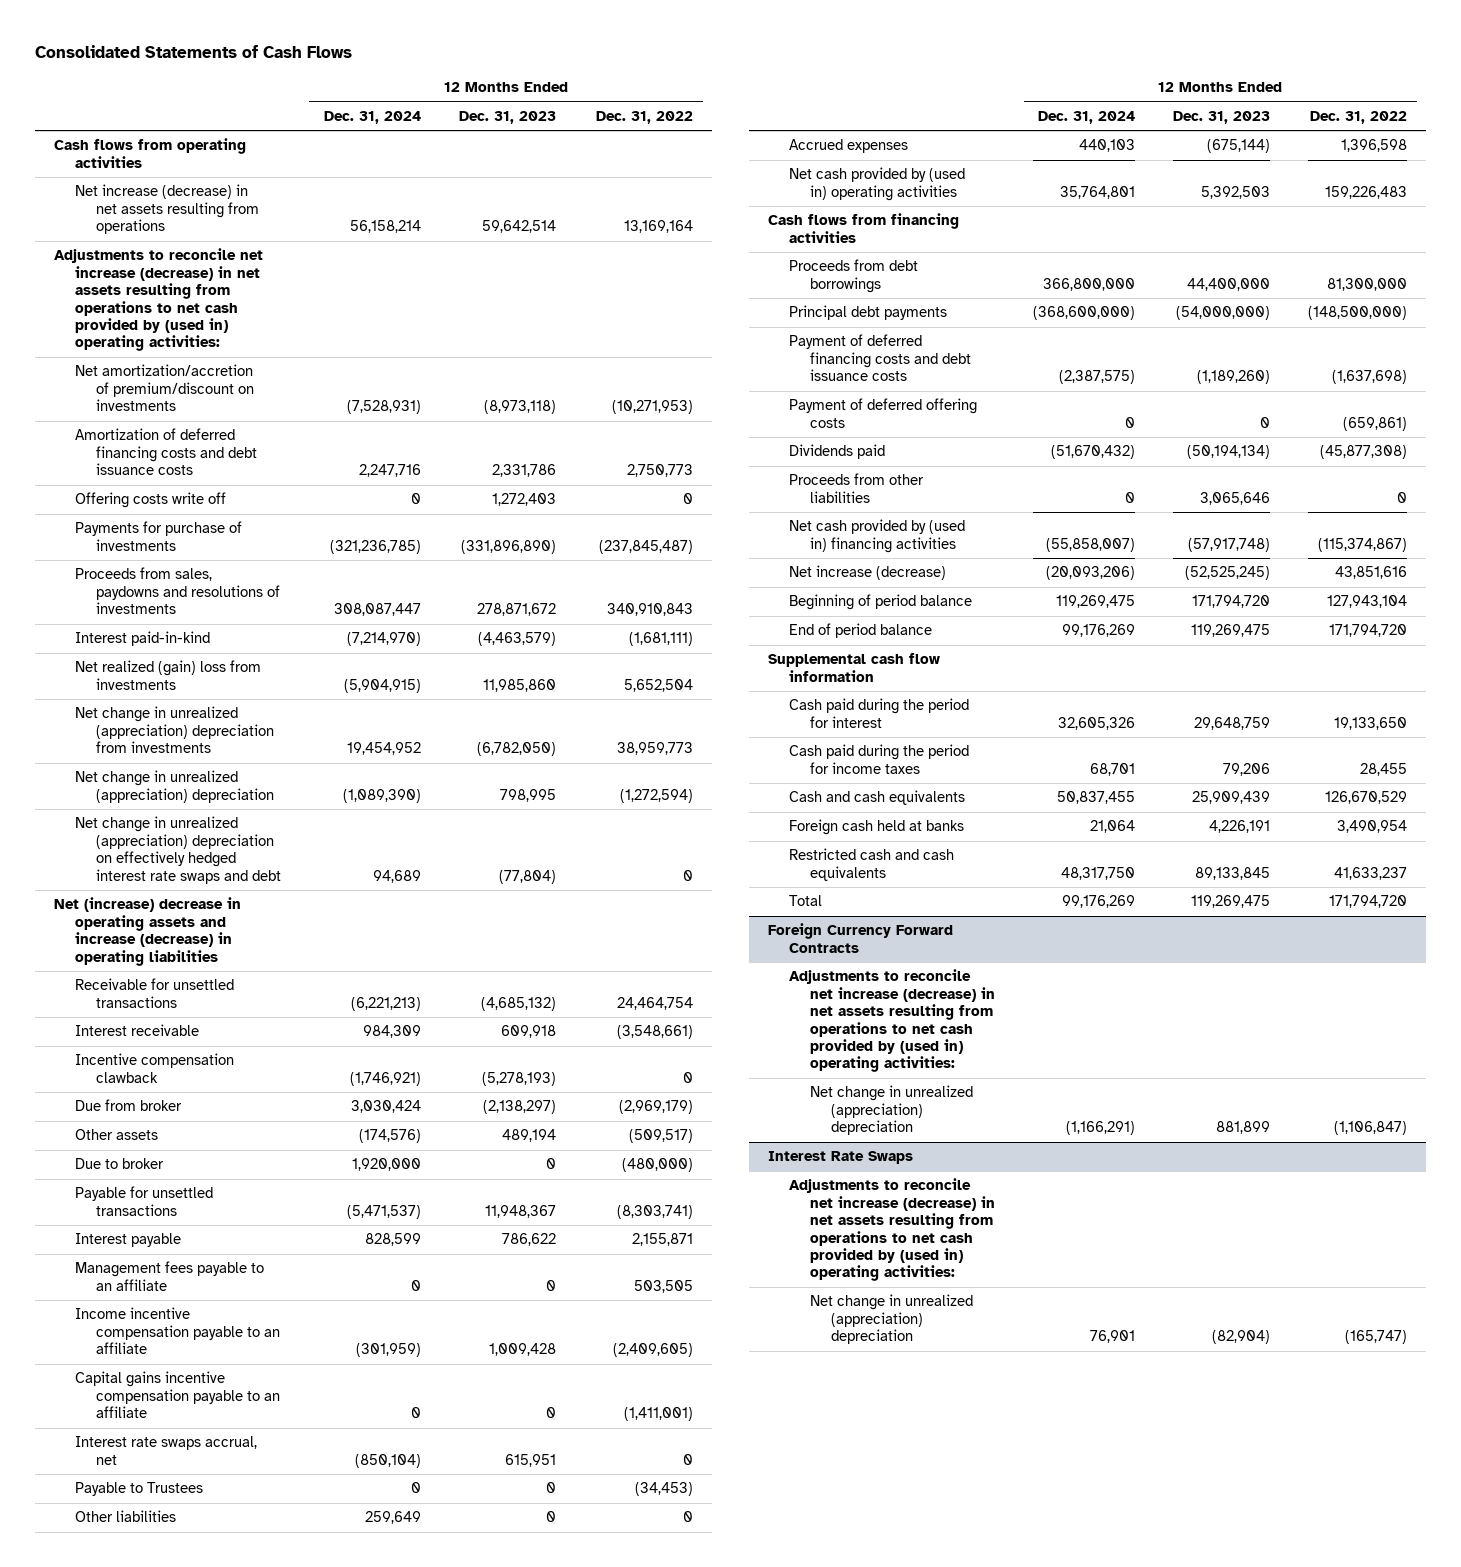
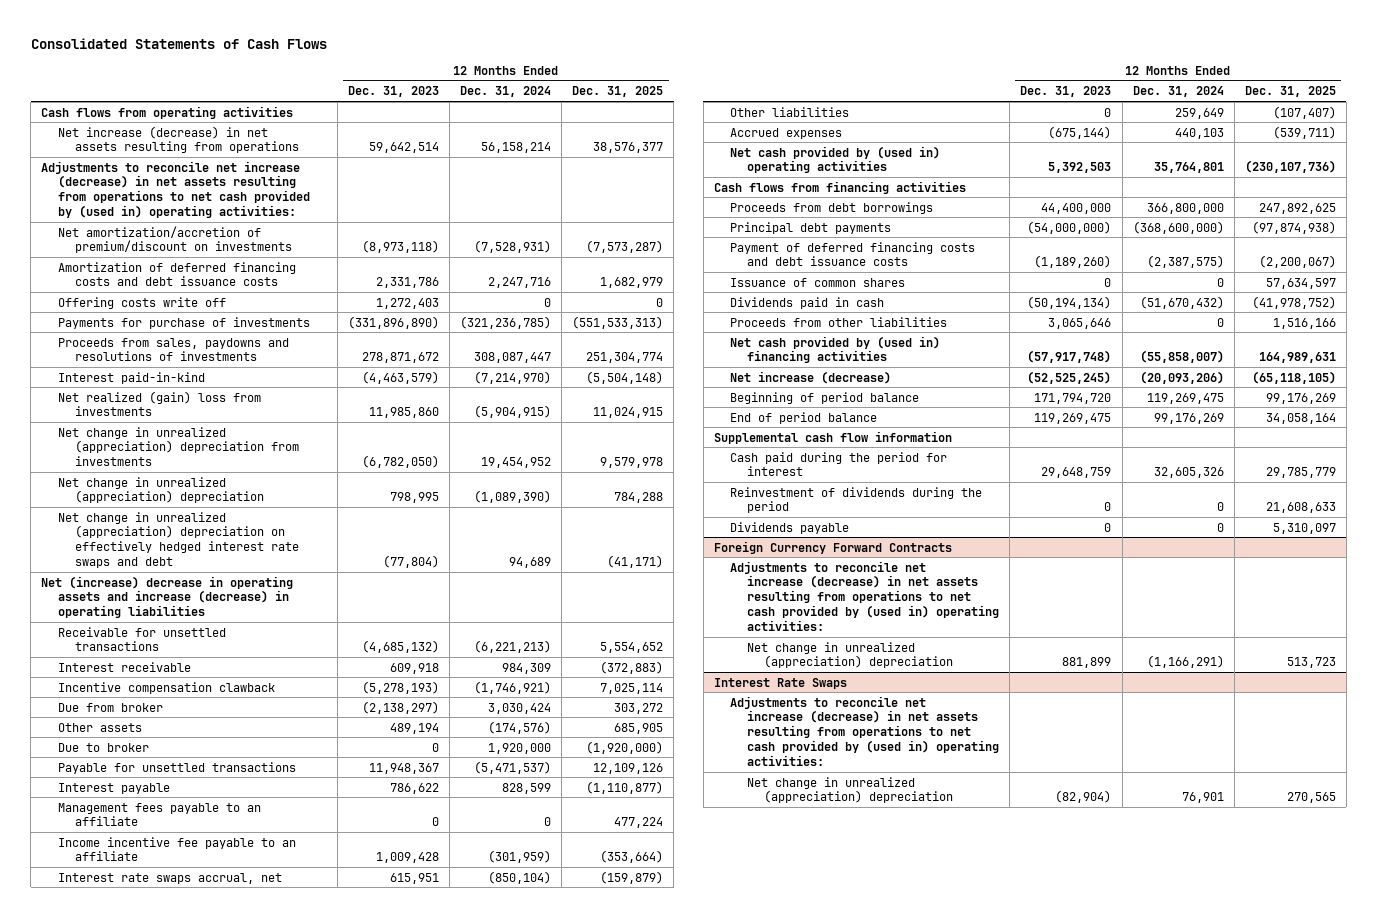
[596,110,694,124] Dec. 31, 2022 -> none
none -> [572,86,664,98] Dec. 31, 2025
[74,1371,280,1419] Capital gains incentive compensation payable to an affiliate -> none
[74,1307,280,1355] Income incentive compensation payable to an affiliate -> [57,836,296,862] Income incentive fee payable to an affiliate
[74,1482,203,1497] Payable to Trustees -> none
[789,398,978,428] Payment of deferred offering costs -> none
none -> [730,277,906,287] Issuance of common shares
[789,444,886,460] Dividends paid -> [730,296,885,309] Dividends paid in cash
[789,744,970,774] Cash paid during the period for income taxes -> none
[789,790,966,806] Cash and cash equivalents -> none
[789,819,965,836] Foreign cash held at banks -> none
[789,848,955,881] Restricted cash and cash equivalents -> none
[789,895,823,907] Total -> none
none -> [730,486,983,514] Reinvestment of dividends during the period
none -> [730,521,850,534] Dividends payable

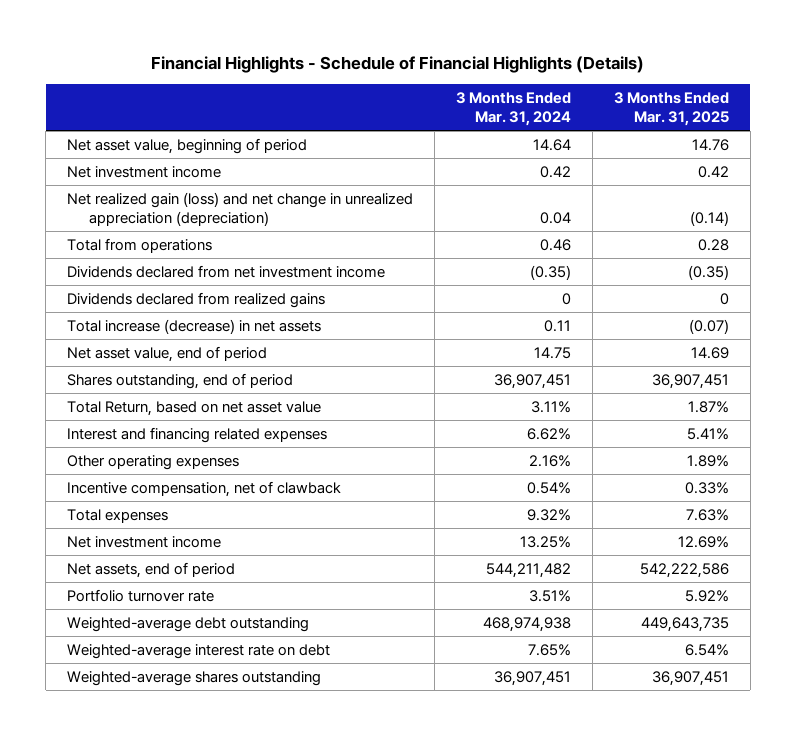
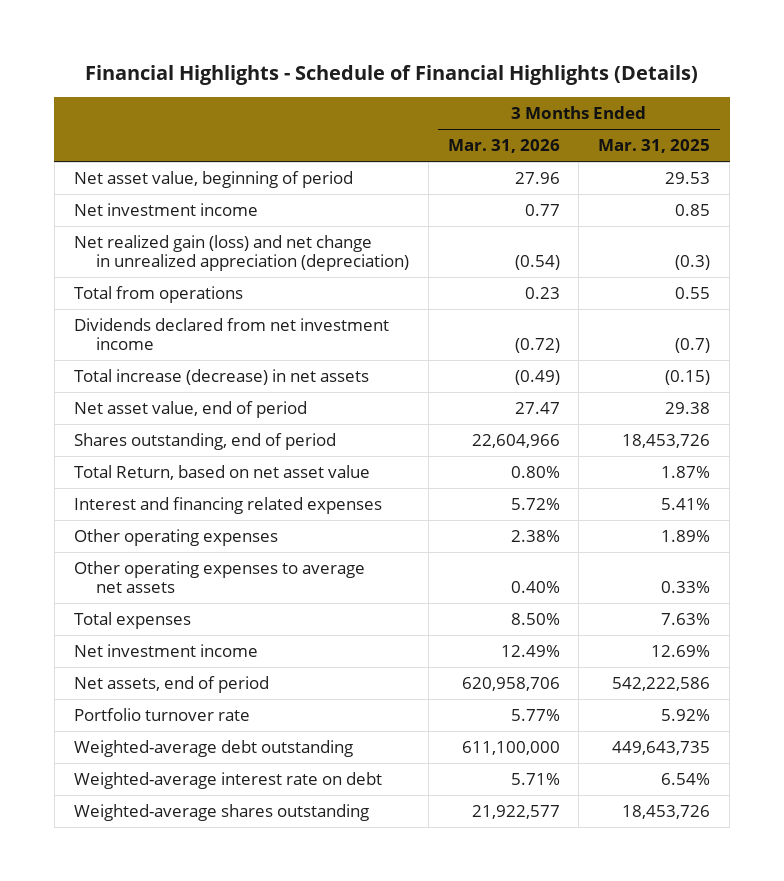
[456,91,572,126] 3 Months Ended Mar. 31, 2024 -> none
none -> [447,139,560,154] Mar. 31, 2026
[67,292,326,309] Dividends declared from realized gains -> none
[691,139,729,152] 14.76 -> [665,171,711,184] 29.53
[697,166,729,179] 0.42 -> [675,203,711,216] 0.85
[689,211,729,227] (0.14) -> [675,255,711,271] (0.3)
[697,239,729,252] 0.28 -> [675,286,711,299] 0.55
[687,265,729,281] (0.35) -> [675,338,711,354] (0.7)
[688,319,729,335] (0.07) -> [665,369,711,385] (0.15)
[690,347,729,360] 14.69 -> [665,401,711,414] 29.38
[651,374,729,390] 36,907,451 -> [622,433,711,448] 18,453,726
[67,481,342,498] Incentive compensation, net of clawback -> [73,560,365,594] Other operating expenses to average net assets
[651,671,729,687] 36,907,451 -> [622,804,711,819] 18,453,726

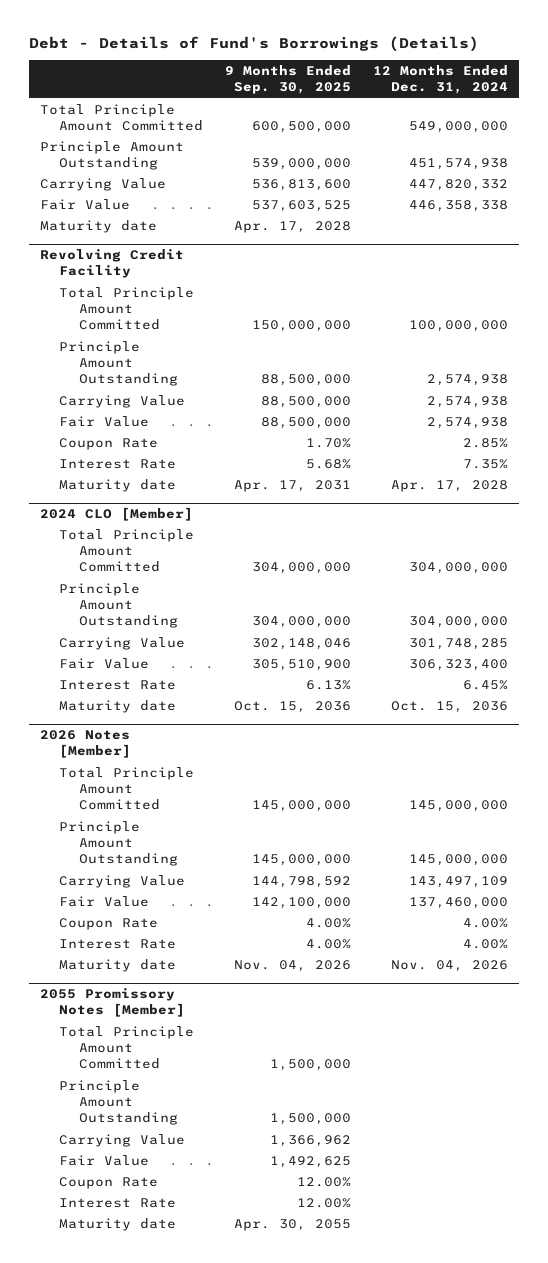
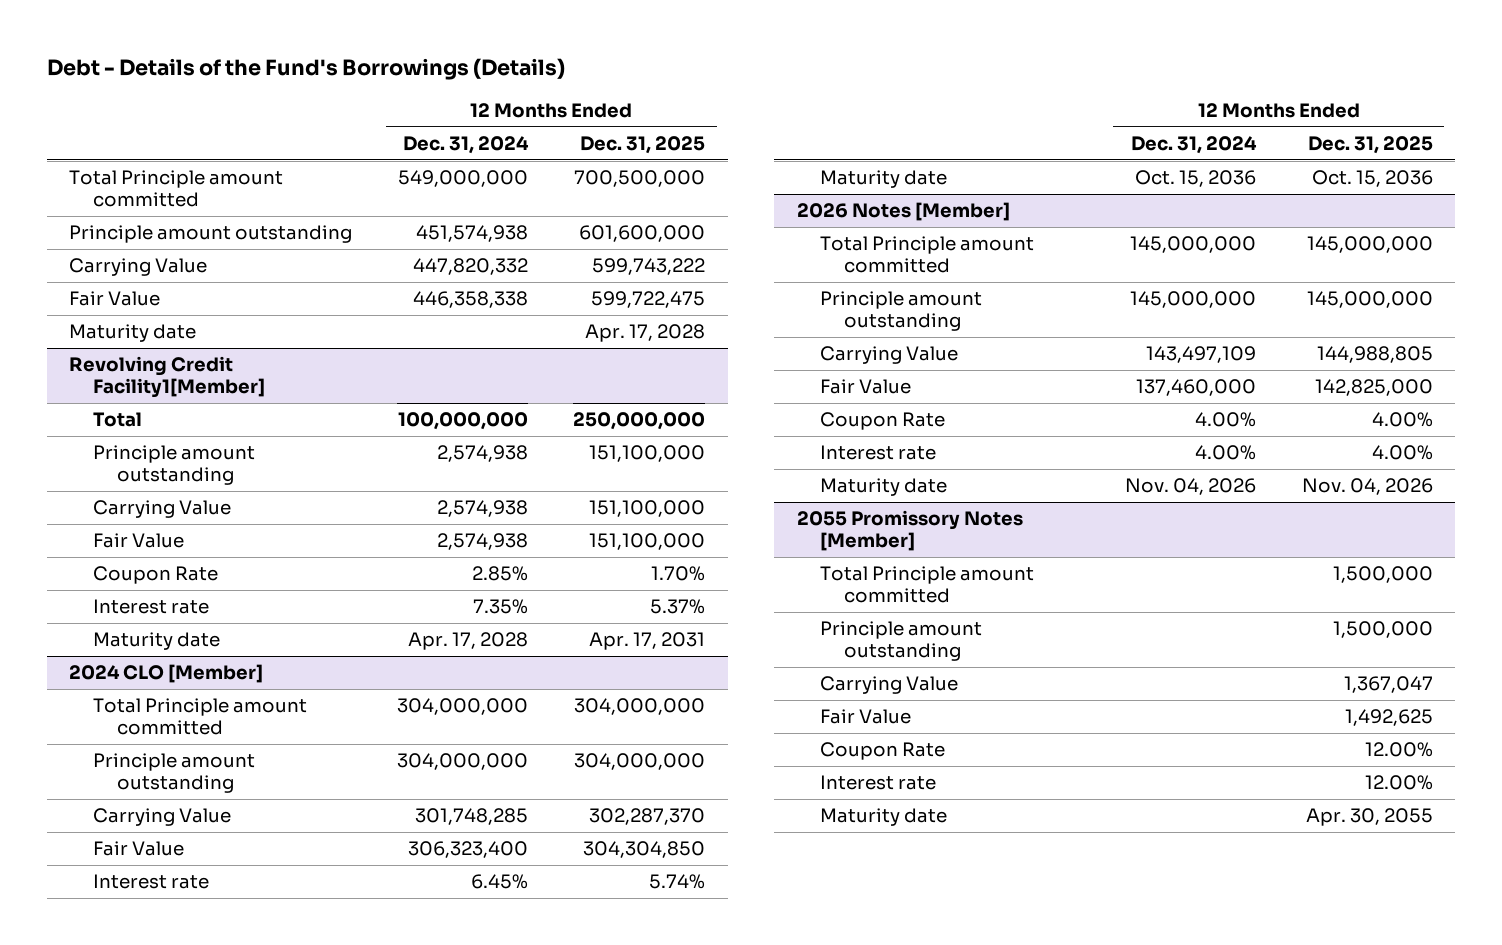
[28,35,479,52] Debt - Details of Fund's Borrowings (Details) -> [46,58,565,81] Debt - Details of the Fund's Borrowings (Details)
[225,65,352,95] 9 Months Ended Sep. 30, 2025 -> none
none -> [580,136,706,155] Dec. 31, 2025
[39,104,204,132] Total Principle Amount Committed -> [69,170,284,208] Total Principle amount committed
[39,141,184,171] Principle Amount Outstanding -> [69,225,353,244] Principle amount outstanding
[39,249,184,279] Revolving Credit Facility -> [69,356,265,399] Revolving Credit Facility1[Member]
[59,287,195,331] Total Principle Amount Committed -> [92,412,142,428] Total
[59,341,178,387] Principle Amount Outstanding -> [92,445,255,486] Principle amount outstanding
[59,459,177,470] Interest Rate -> [92,599,209,615] Interest rate
[59,529,195,573] Total Principle Amount Committed -> [92,698,307,736] Total Principle amount committed
[59,583,178,629] Principle Amount Outstanding -> [92,753,255,794] Principle amount outstanding
[59,680,177,691] Interest Rate -> [92,874,209,890] Interest rate
[59,767,195,811] Total Principle Amount Committed -> [820,236,1035,274] Total Principle amount committed
[59,821,178,867] Principle Amount Outstanding -> [820,291,983,332] Principle amount outstanding
[59,939,177,950] Interest Rate -> [820,445,937,461] Interest rate
[59,1026,195,1070] Total Principle Amount Committed -> [820,566,1035,604] Total Principle amount committed
[59,1080,178,1126] Principle Amount Outstanding -> [820,621,983,662] Principle amount outstanding
[59,1198,177,1209] Interest Rate -> [820,775,937,791] Interest rate

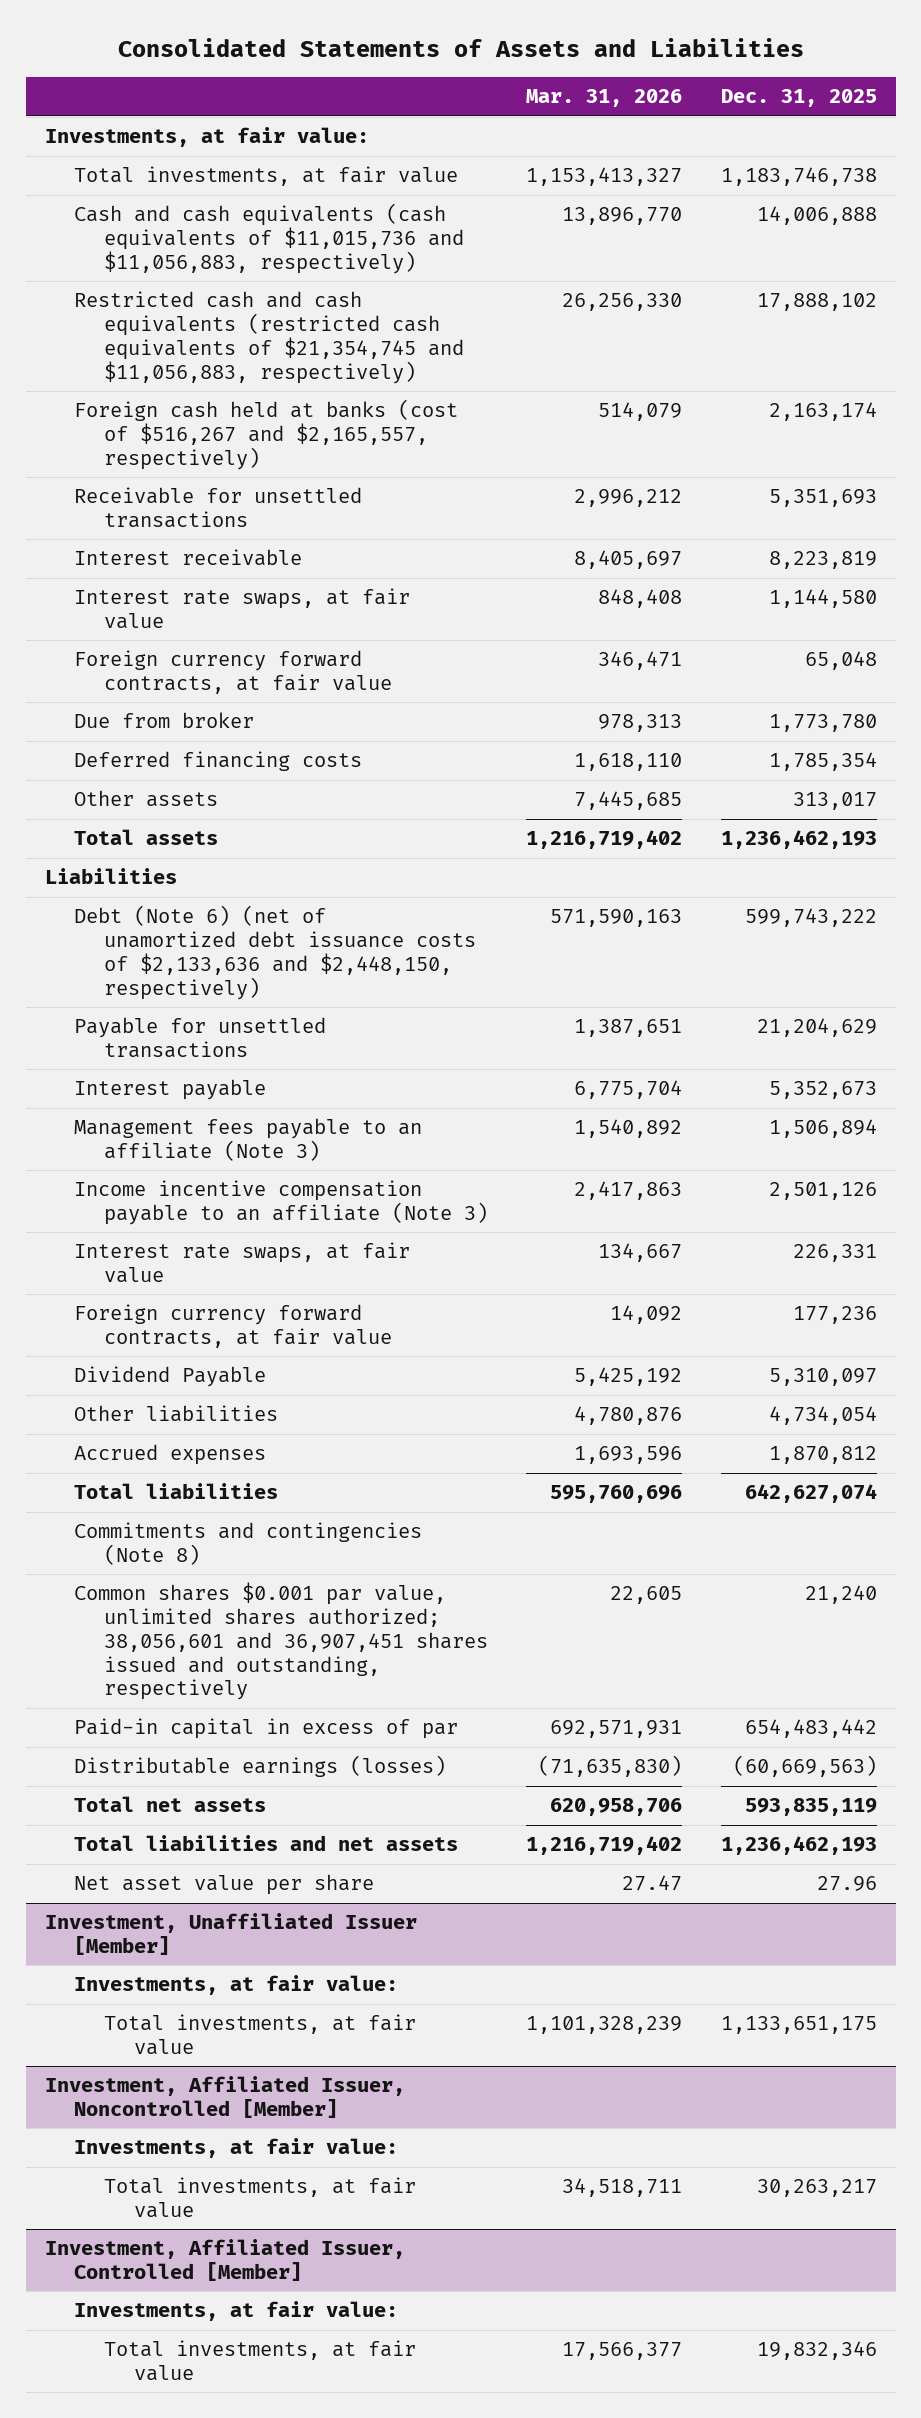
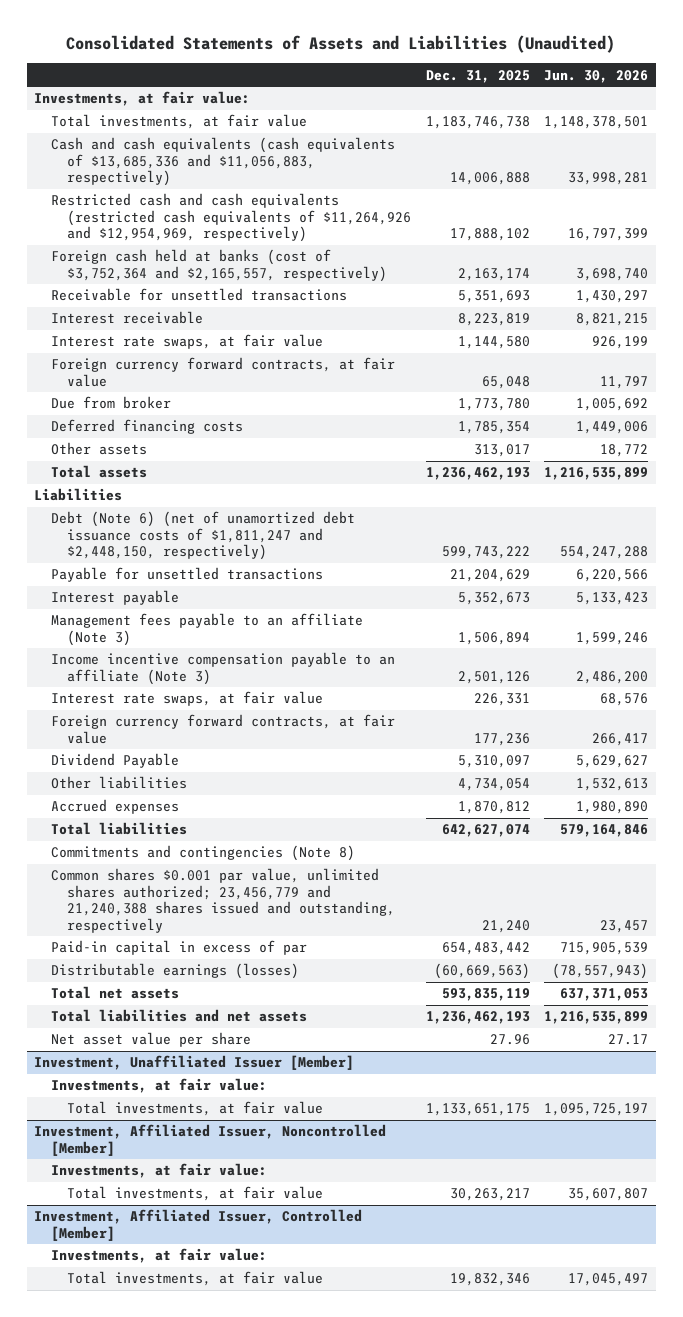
[117,37,804,57] Consolidated Statements of Assets and Liabilities -> [66,35,616,54] Consolidated Statements of Assets and Liabilities (Unaudited)
[526,89,683,108] Mar. 31, 2026 -> none
none -> [544,69,649,83] Jun. 30, 2026
[74,203,465,274] Cash and cash equivalents (cash equivalents of $11,015,736 and $11,056,883, respectively) -> [50,137,395,187] Cash and cash equivalents (cash equivalents of $13,685,336 and $11,056,883, respectively)
[74,291,465,384] Restricted cash and cash equivalents (restricted cash equivalents of $21,354,745 and $11,056,883, respectively) -> [50,193,411,243] Restricted cash and cash equivalents (restricted cash equivalents of $11,264,926 and $12,954,969, respectively)
[74,399,459,470] Foreign cash held at banks (cost of $516,267 and $2,165,557, respectively) -> [50,249,387,282] Foreign cash held at banks (cost of $3,752,364 and $2,165,557, respectively)
[74,905,477,1000] Debt (Note 6) (net of unamortized debt issuance costs of $2,133,636 and $2,448,150, respectively) -> [50,511,355,561] Debt (Note 6) (net of unamortized debt issuance costs of $1,811,247 and $2,448,150, respectively)
[74,1582,489,1701] Common shares $0.001 par value, unlimited shares authorized; 38,056,601 and 36,907,451 shares issued and outstanding, respectively -> [50,868,395,934] Common shares $0.001 par value, unlimited shares authorized; 23,456,779 and 21,240,388 shares issued and outstanding, respectively

